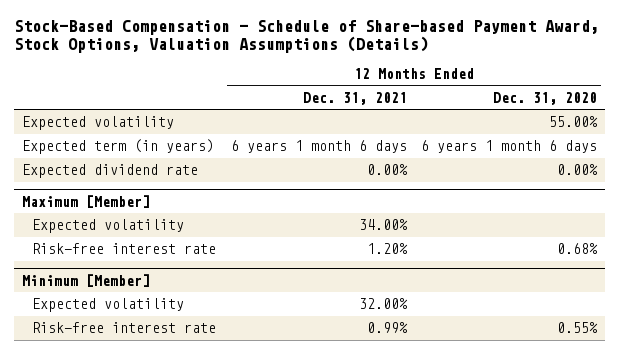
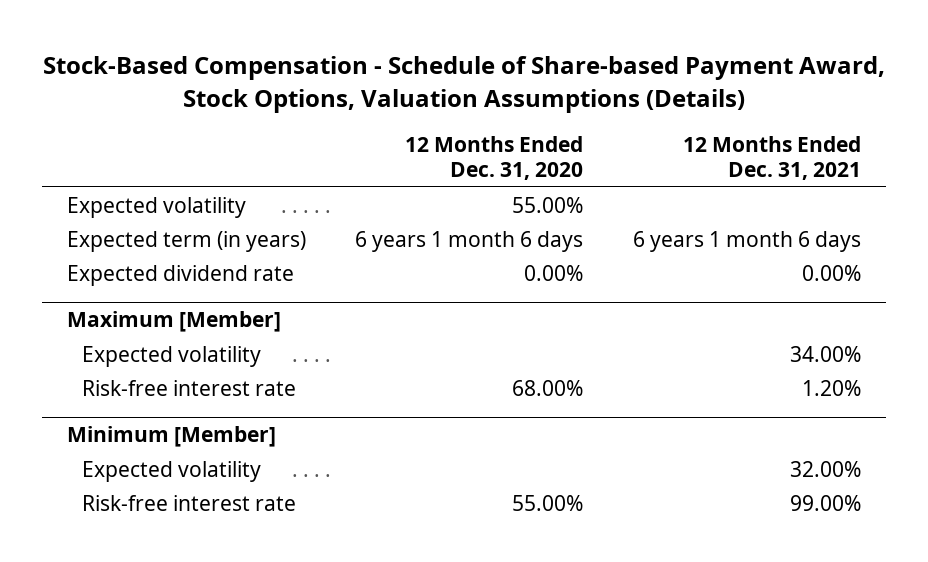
[557,243,599,255] 0.68% -> [512,379,584,396] 68.00%
[366,322,408,334] 0.99% -> [789,494,861,511] 99.00%
[557,322,599,334] 0.55% -> [512,494,584,511] 55.00%

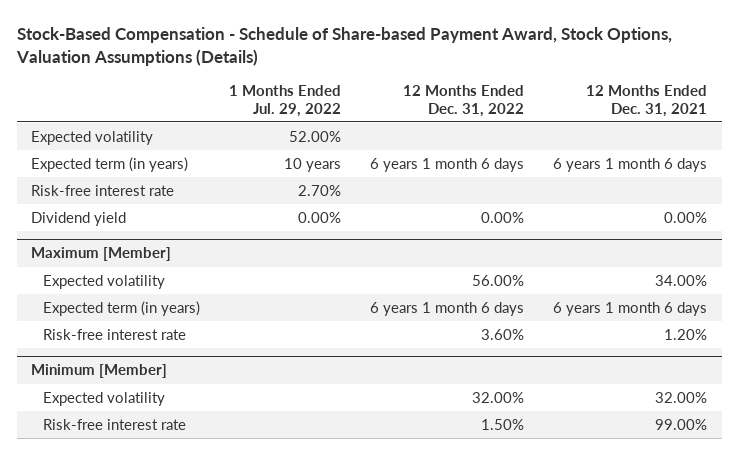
[405,135,584,181] 12 Months Ended Dec. 31, 2020 -> none
none -> [229,85,342,117] 1 Months Ended Jul. 29, 2022
none -> [403,85,525,117] 12 Months Ended Dec. 31, 2022
none -> [31,184,175,196] Risk-free interest rate
[66,264,294,286] Expected dividend rate -> [31,211,127,226] Dividend yield
none -> [43,300,201,316] Expected term (in years)

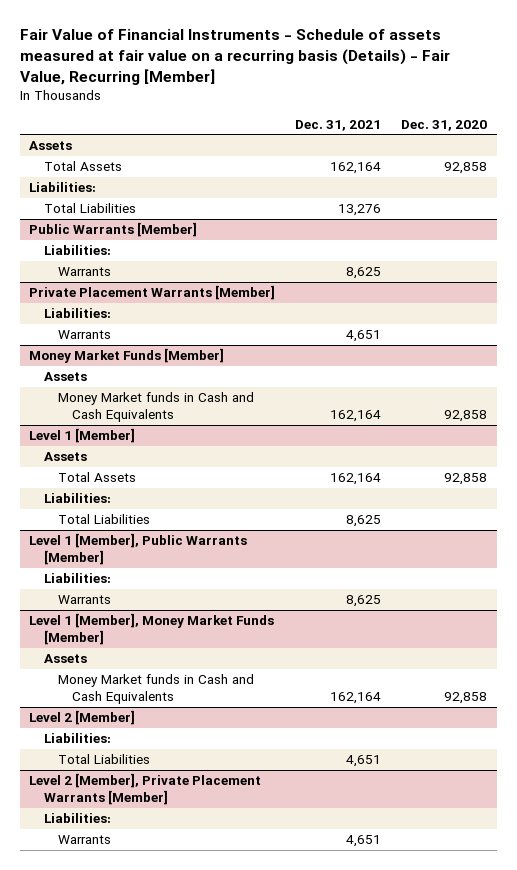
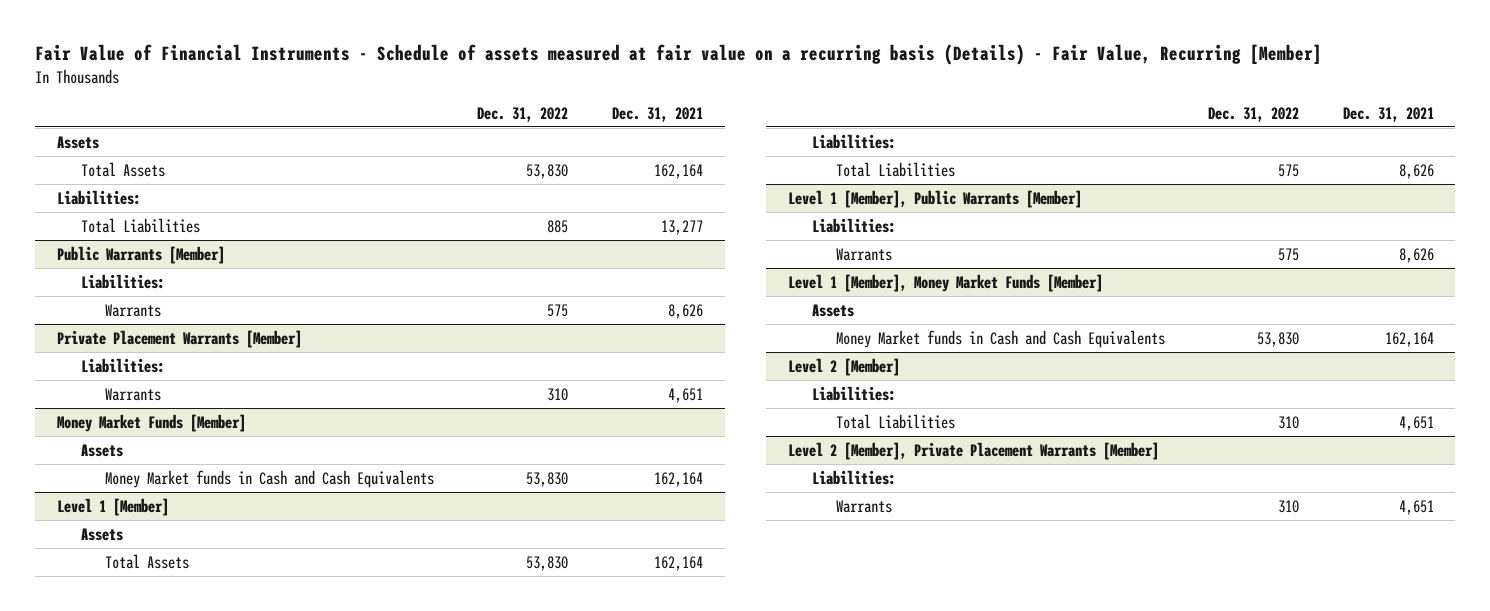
[401,119,488,131] Dec. 31, 2020 -> none
none -> [477,106,569,122] Dec. 31, 2022
[338,204,382,217] 13,276 -> [660,219,703,235] 13,277
[346,267,382,280] 8,625 -> [667,303,703,319] 8,626
[346,515,382,528] 8,625 -> [1398,163,1434,179] 8,626
[346,595,382,608] 8,625 -> [1398,247,1434,263] 8,626

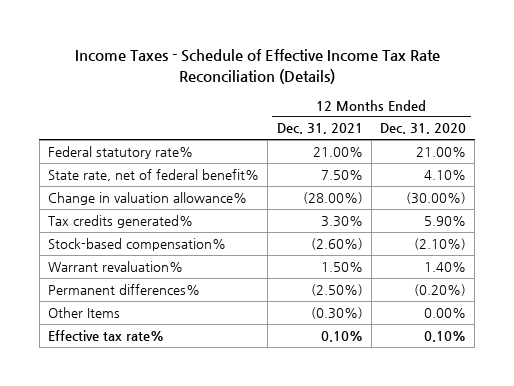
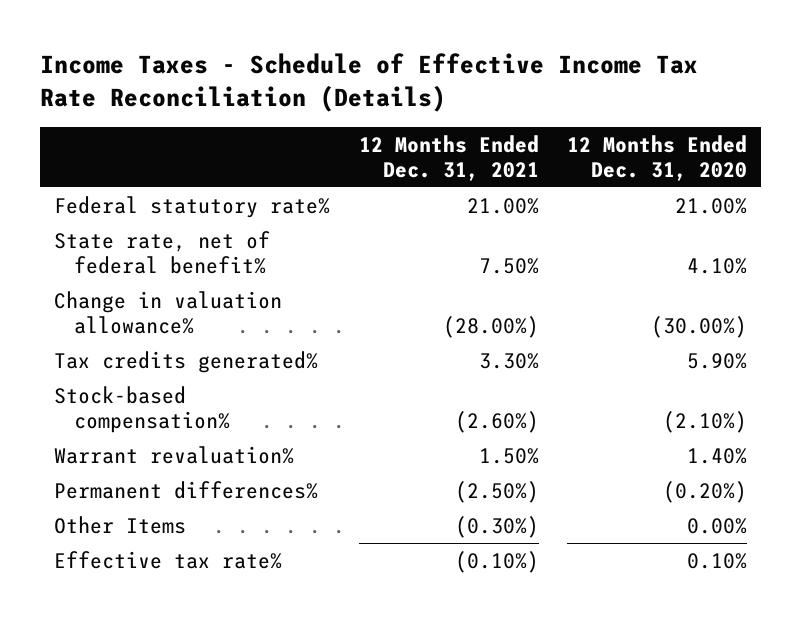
[320,330,363,342] 0.10% -> [454,550,539,573] (0.10%)

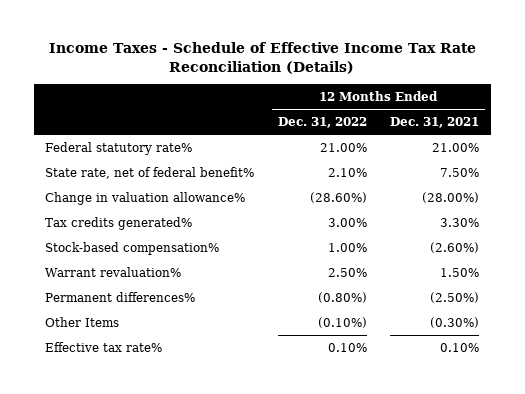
[567,134,748,181] 12 Months Ended Dec. 31, 2020 -> none
none -> [277,117,367,129] Dec. 31, 2022
[454,550,539,573] (0.10%) -> [440,343,480,353] 0.10%

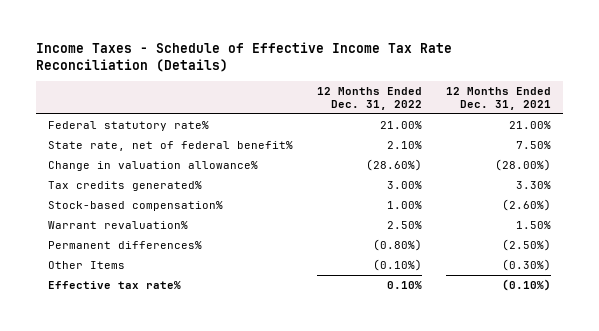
[440,343,480,353] 0.10% -> [502,278,552,291] (0.10%)

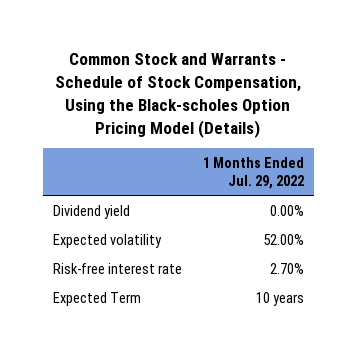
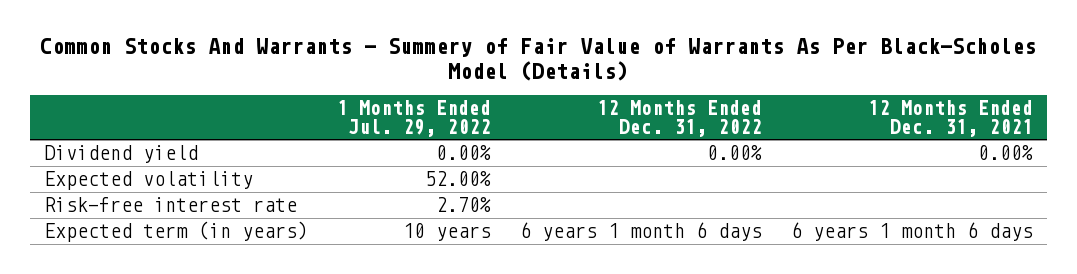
[55,53,302,138] Common Stock and Warrants - Schedule of Stock Compensation, Using the Black-scholes Option Pricing Model (Details) -> [40,38,1037,81] Common Stocks And Warrants - Summery of Fair Value of Warrants As Per Black-Scholes Model (Details)
none -> [596,99,762,137] 12 Months Ended Dec. 31, 2022
none -> [867,99,1033,137] 12 Months Ended Dec. 31, 2021
[52,291,141,306] Expected Term -> [44,221,309,243] Expected term (in years)

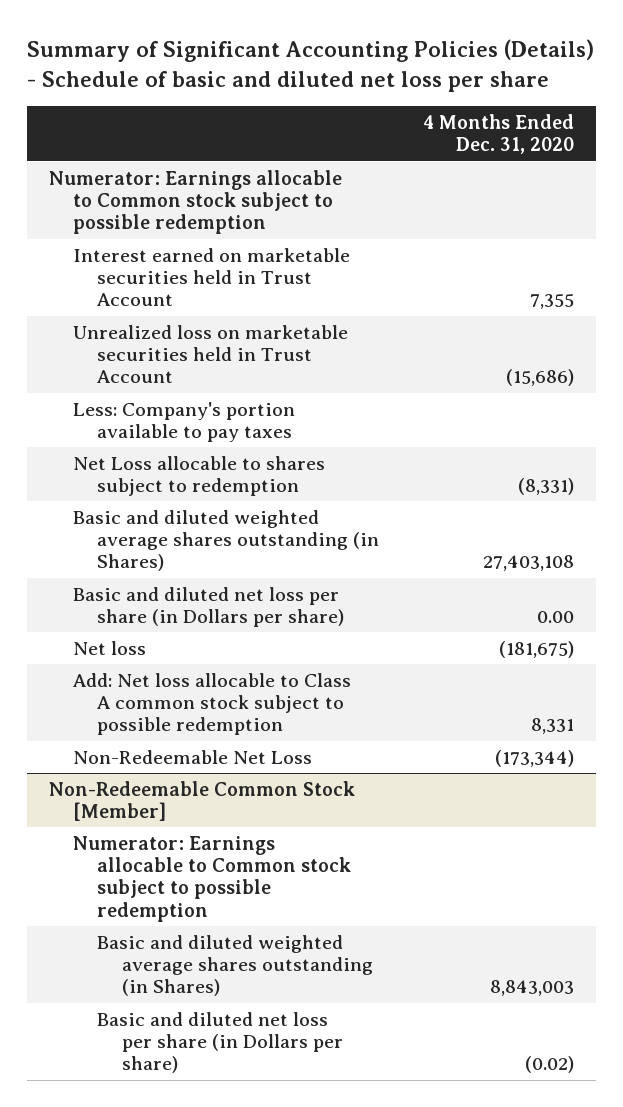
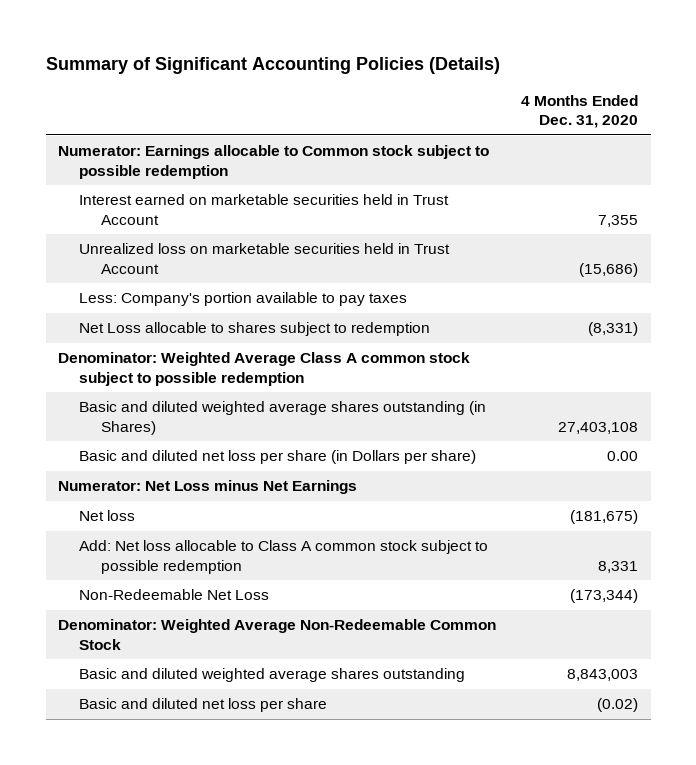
[27,39,595,93] Summary of Significant Accounting Policies (Details) - Schedule of basic and diluted net loss per share -> [45,56,500,74] Summary of Significant Accounting Policies (Details)
none -> [58,352,471,386] Denominator: Weighted Average Class A common stock subject to possible redemption
none -> [58,480,358,495] Numerator: Net Loss minus Net Earnings
[48,780,355,821] Non-Redeemable Common Stock [Member] -> none
[73,835,352,922] Numerator: Earnings allocable to Common stock subject to possible redemption -> none
none -> [58,619,497,650] Denominator: Weighted Average Non-Redeemable Common Stock
[97,934,373,997] Basic and diluted weighted average shares outstanding (in Shares) -> [79,668,466,683] Basic and diluted weighted average shares outstanding
[97,1011,343,1074] Basic and diluted net loss per share (in Dollars per share) -> [79,698,328,713] Basic and diluted net loss per share

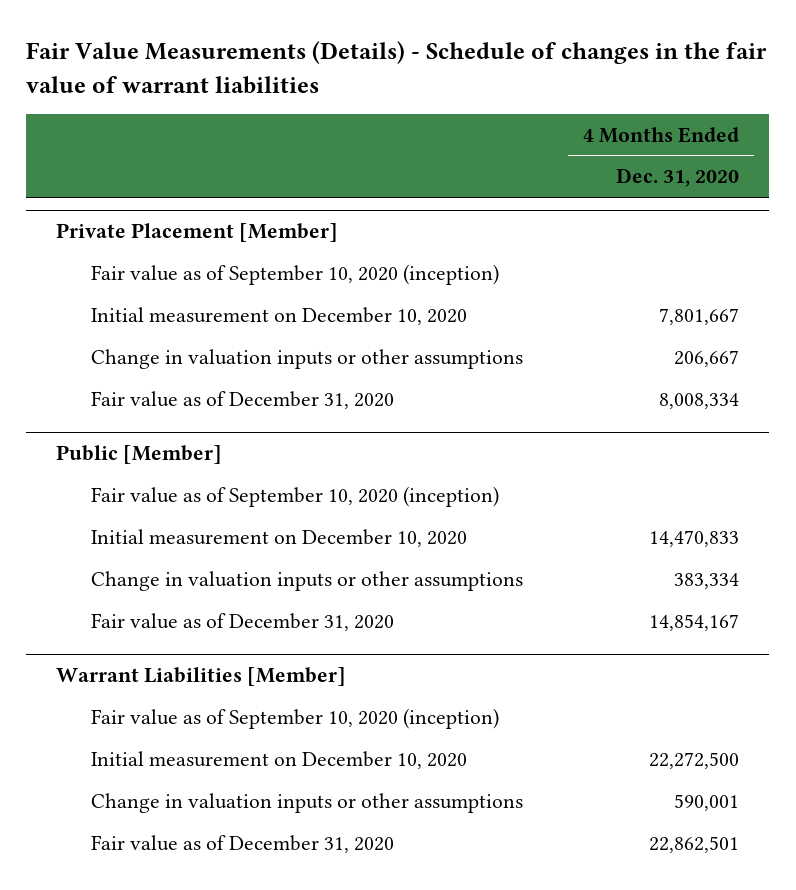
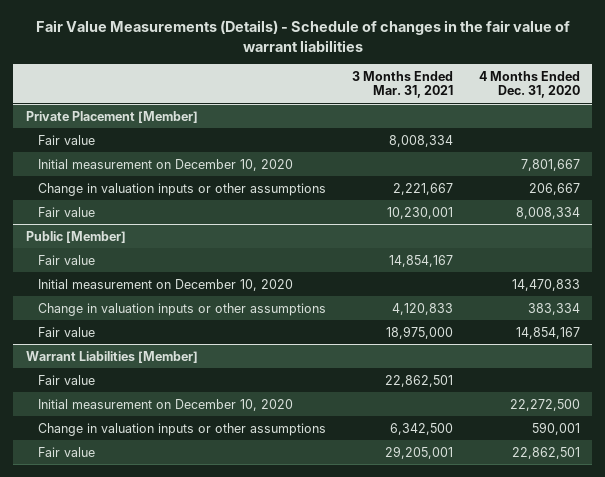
none -> [351,70,453,99] 3 Months Ended Mar. 31, 2021
[90,263,499,285] Fair value as of September 10, 2020 (inception) -> none
none -> [38,134,96,145] Fair value
[90,390,394,409] Fair value as of December 31, 2020 -> [38,206,96,217] Fair value
[90,485,499,507] Fair value as of September 10, 2020 (inception) -> none
none -> [38,254,96,265] Fair value
[90,612,394,631] Fair value as of December 31, 2020 -> [38,326,96,337] Fair value
[90,707,499,729] Fair value as of September 10, 2020 (inception) -> none
none -> [38,374,96,385] Fair value
[90,834,394,853] Fair value as of December 31, 2020 -> [38,446,96,457] Fair value

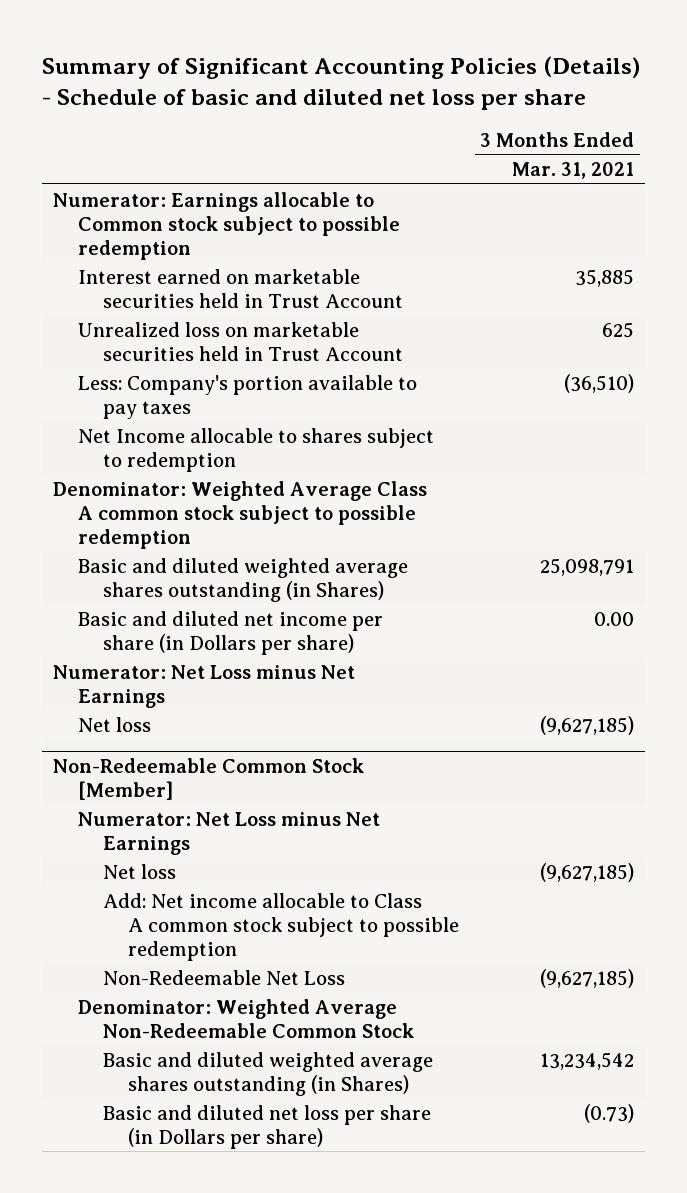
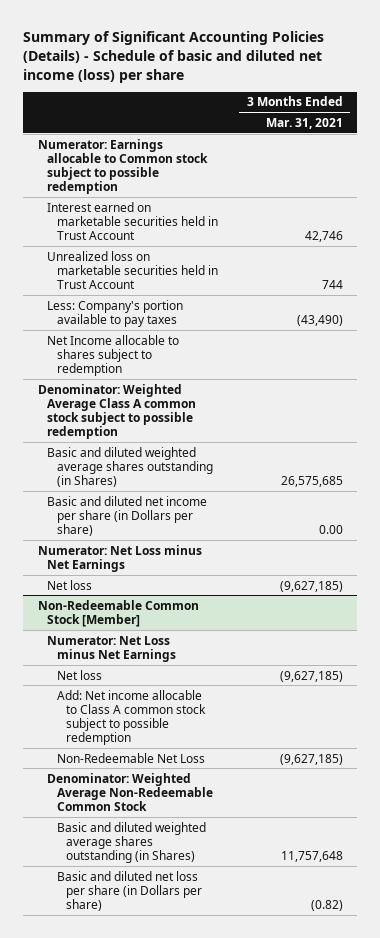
[42,55,641,110] Summary of Significant Accounting Policies (Details) - Schedule of basic and diluted net loss per share -> [23,31,325,83] Summary of Significant Accounting Policies (Details) - Schedule of basic and diluted net income (loss) per share
[575,268,635,287] 35,885 -> [304,231,343,243] 42,746
[602,321,635,338] 625 -> [321,280,343,290] 744
[564,373,635,393] (36,510) -> [296,314,343,326] (43,490)
[540,557,635,576] 25,098,791 -> [280,476,343,488] 26,575,685
[540,1051,635,1070] 13,234,542 -> [280,851,343,863] 11,757,648
[584,1103,635,1123] (0.73) -> [310,900,343,912] (0.82)

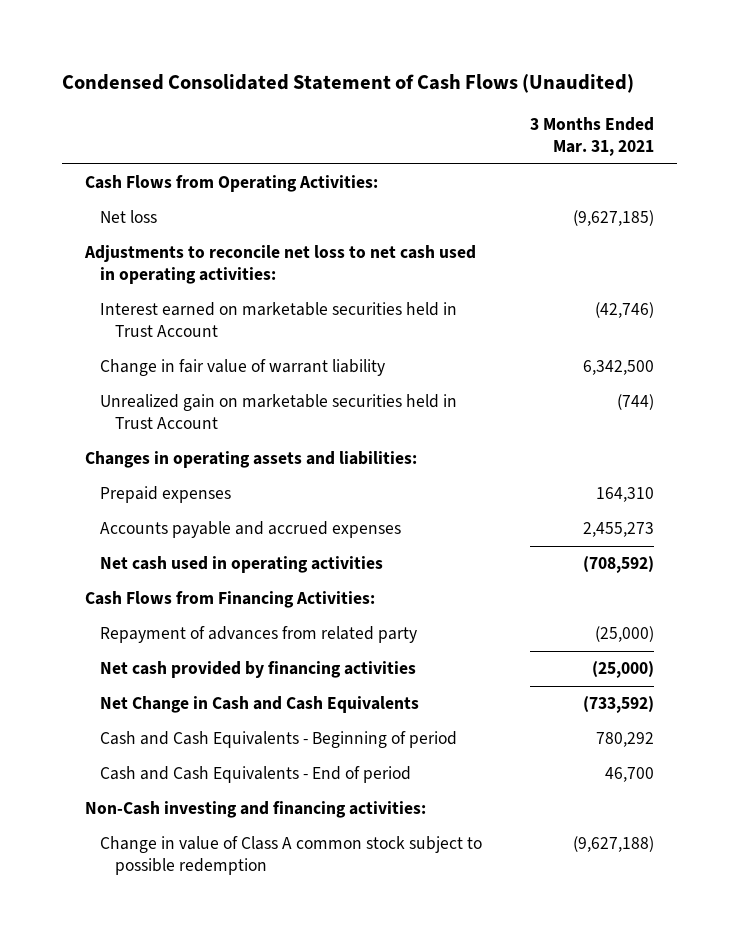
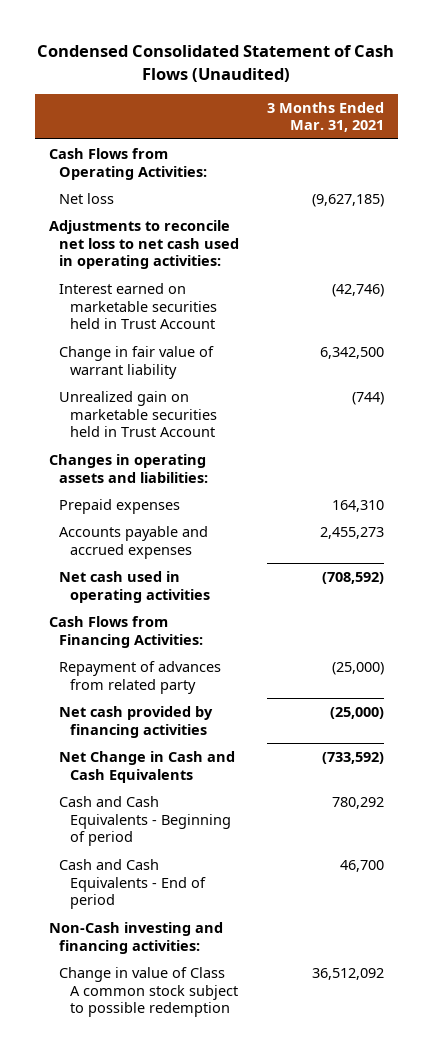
[572,836,654,853] (9,627,188) -> [311,967,384,980] 36,512,092

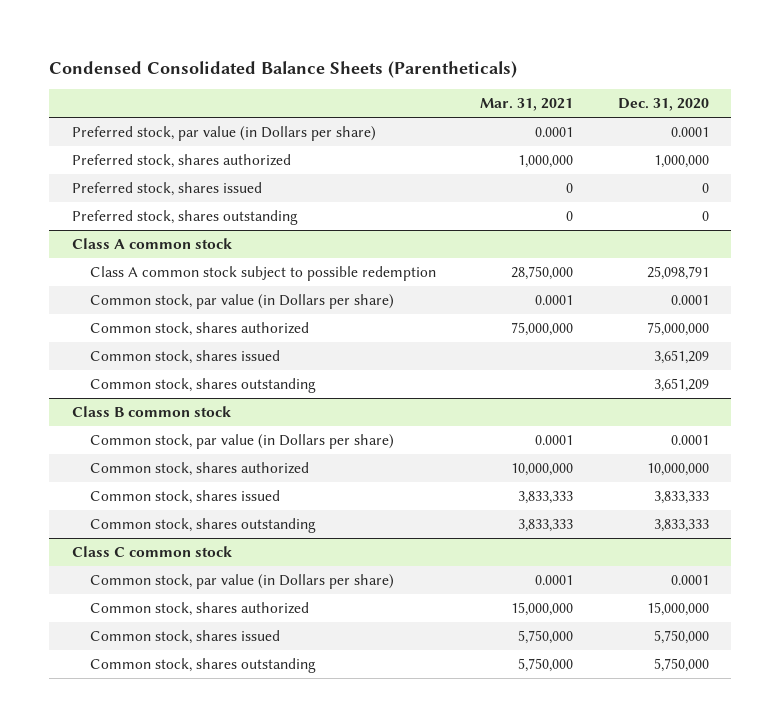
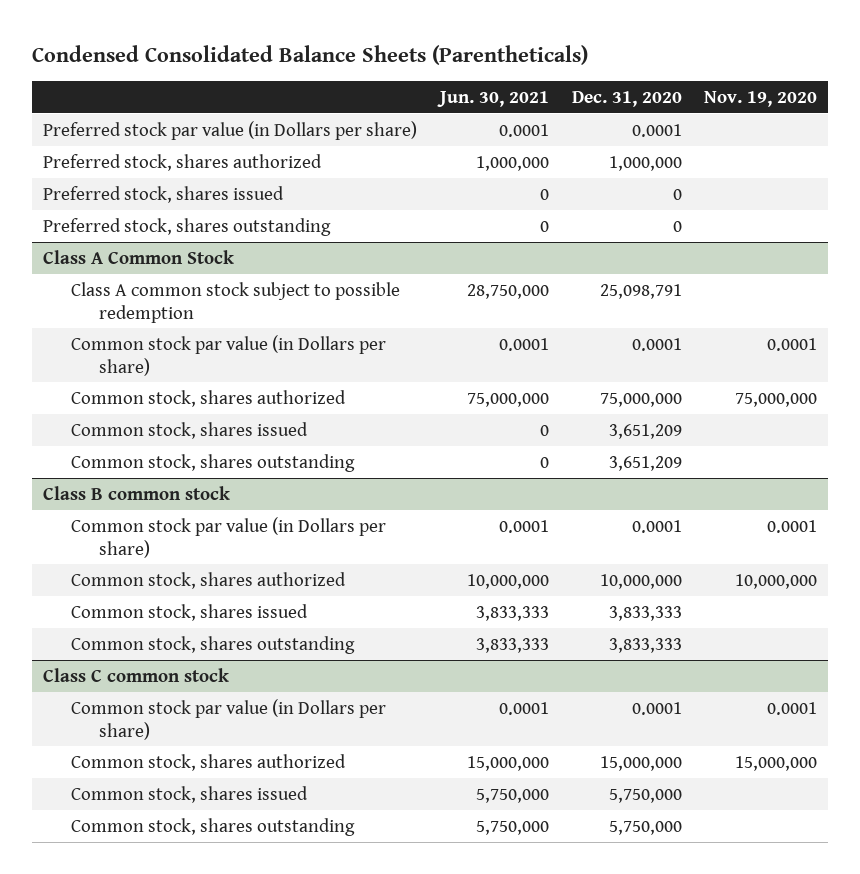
[480,98,574,112] Mar. 31, 2021 -> none
none -> [436,90,549,107] Jun. 30, 2021
none -> [704,90,818,107] Nov. 19, 2020
[71,125,376,141] Preferred stock, par value (in Dollars per share) -> [43,120,418,140] Preferred stock par value (in Dollars per share)
[71,237,232,249] Class A common stock -> [43,249,235,264] Class A Common Stock
[90,293,395,309] Common stock, par value (in Dollars per share) -> [71,334,387,376] Common stock par value (in Dollars per share)
[90,433,395,449] Common stock, par value (in Dollars per share) -> [71,516,387,558] Common stock par value (in Dollars per share)
[90,573,395,589] Common stock, par value (in Dollars per share) -> [71,698,387,740] Common stock par value (in Dollars per share)

